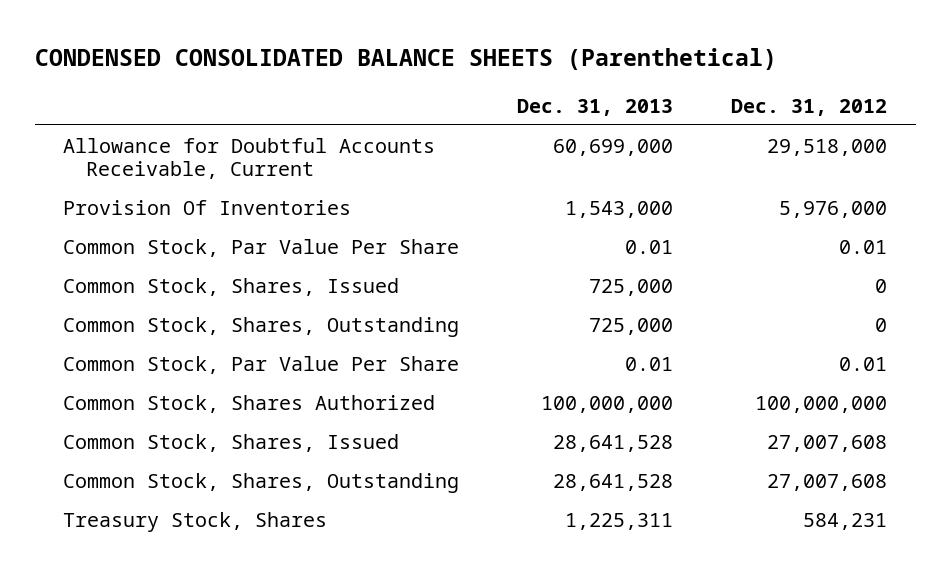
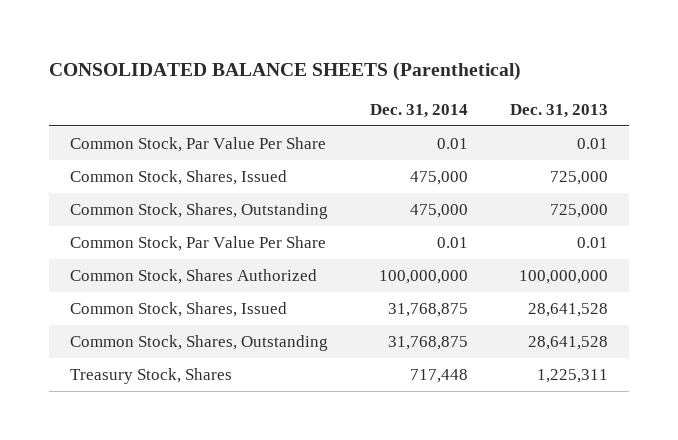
[34,47,777,70] CONDENSED CONSOLIDATED BALANCE SHEETS (Parenthetical) -> [49,61,522,81] CONSOLIDATED BALANCE SHEETS (Parenthetical)
[730,98,887,116] Dec. 31, 2012 -> none
none -> [370,103,469,118] Dec. 31, 2014
[63,137,436,180] Allowance for Doubtful Accounts Receivable, Current -> none
[63,199,352,215] Provision Of Inventories -> none

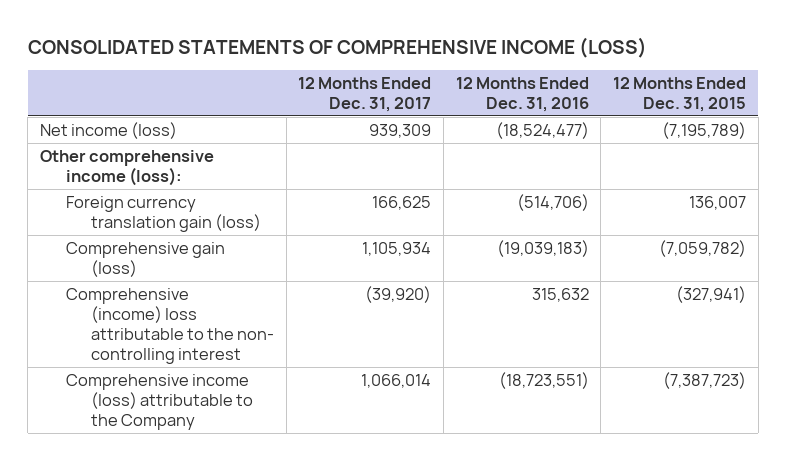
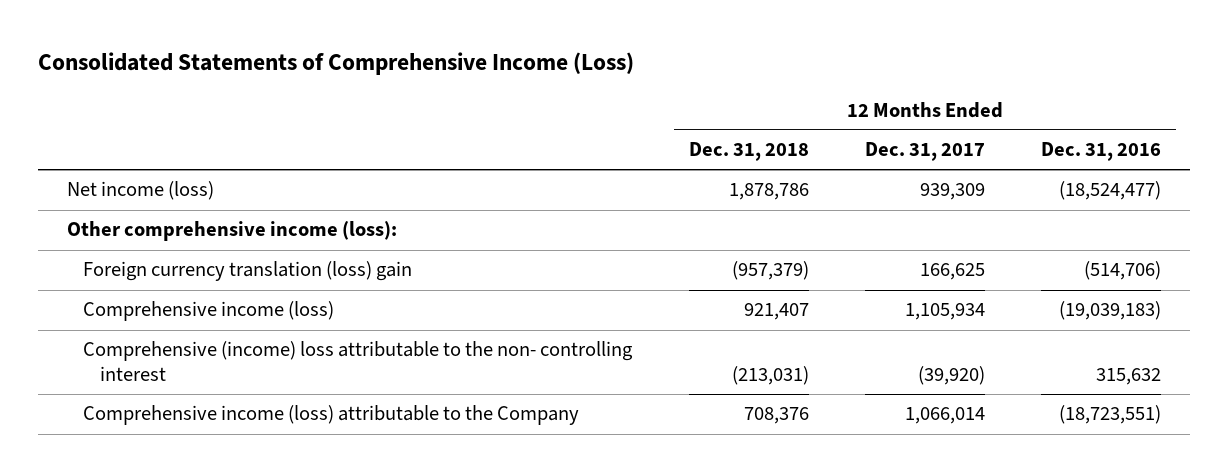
[27,36,647,58] CONSOLIDATED STATEMENTS OF COMPREHENSIVE INCOME (LOSS) -> [38,52,635,76] Consolidated Statements of Comprehensive Income (Loss)
[612,76,746,112] 12 Months Ended Dec. 31, 2015 -> none
none -> [688,142,809,162] Dec. 31, 2018
[65,195,261,232] Foreign currency translation gain (loss) -> [83,261,413,282] Foreign currency translation (loss) gain
[65,241,225,277] Comprehensive gain (loss) -> [83,301,335,322] Comprehensive income (loss)

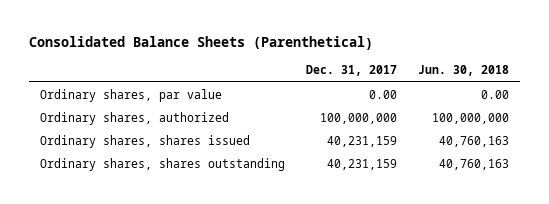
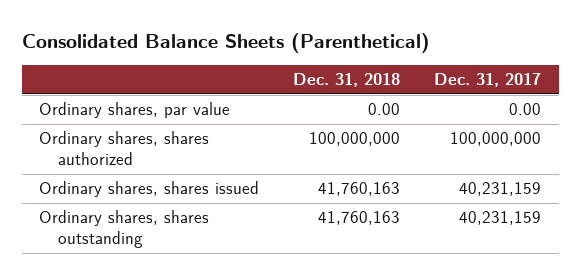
[418,65,510,77] Jun. 30, 2018 -> none
none -> [293,73,401,88] Dec. 31, 2018
[39,111,229,125] Ordinary shares, authorized -> [39,131,210,166] Ordinary shares, shares authorized

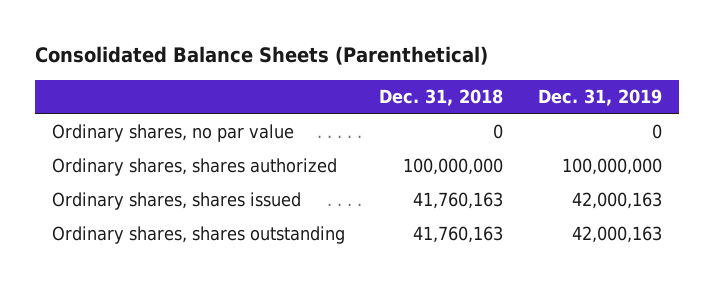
[434,73,542,88] Dec. 31, 2017 -> none
none -> [537,89,662,107] Dec. 31, 2019
[39,102,231,119] Ordinary shares, par value -> [52,124,295,143] Ordinary shares, no par value
[368,103,401,116] 0.00 -> [493,124,504,140] 0

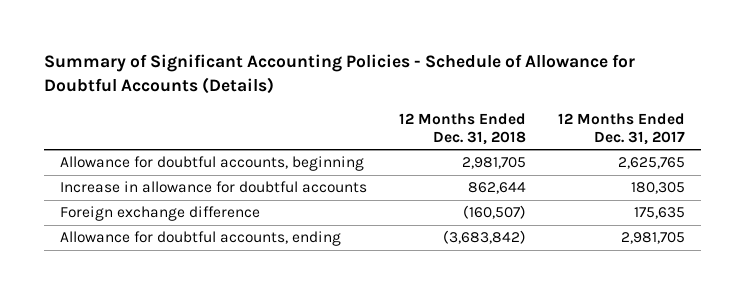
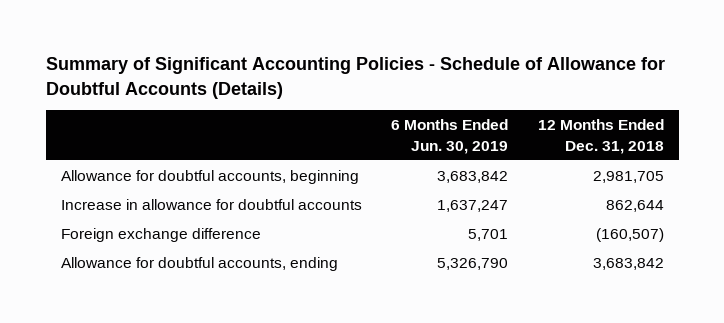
[557,112,685,145] 12 Months Ended Dec. 31, 2017 -> none
none -> [391,119,509,154] 6 Months Ended Jun. 30, 2019
[442,230,526,245] (3,683,842) -> [592,258,664,271] 3,683,842

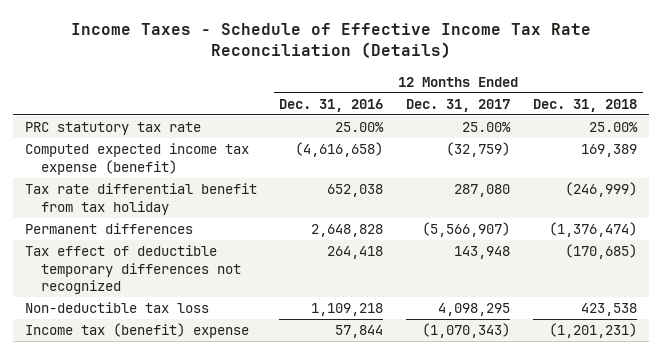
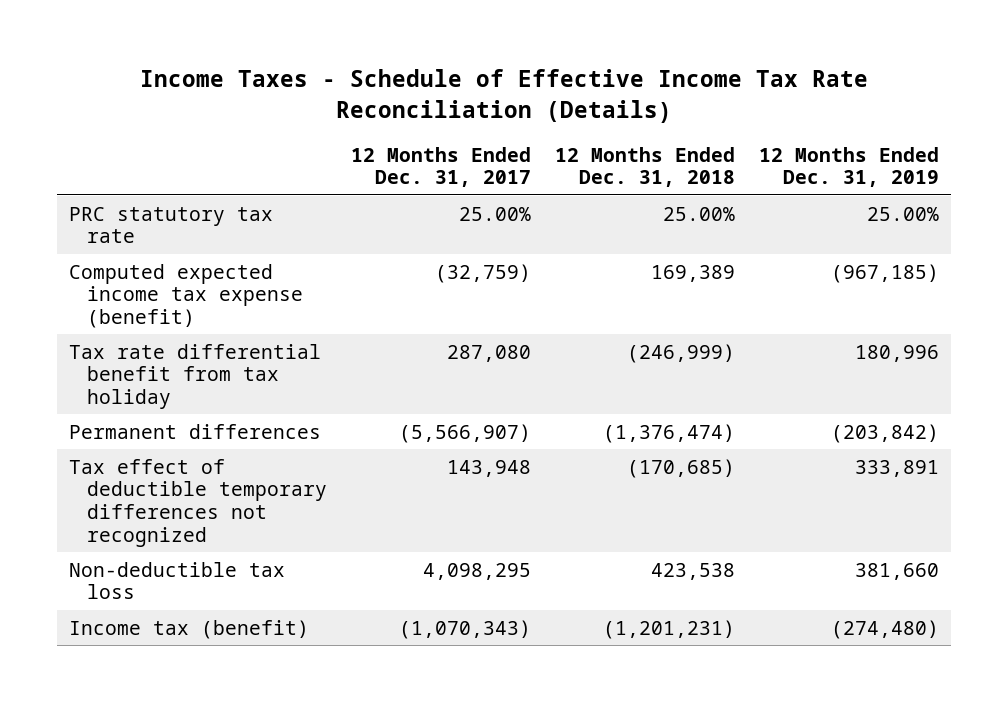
[279,98,384,112] Dec. 31, 2016 -> none
none -> [758,146,939,188] 12 Months Ended Dec. 31, 2019
[24,323,249,339] Income tax (benefit) expense -> [68,619,309,639] Income tax (benefit)

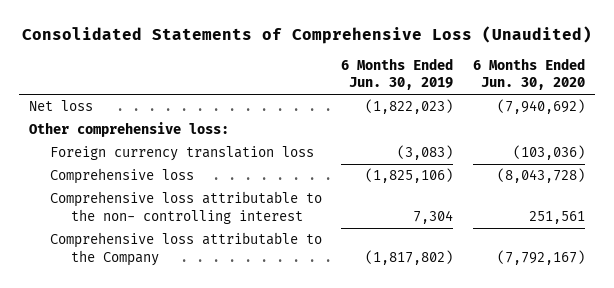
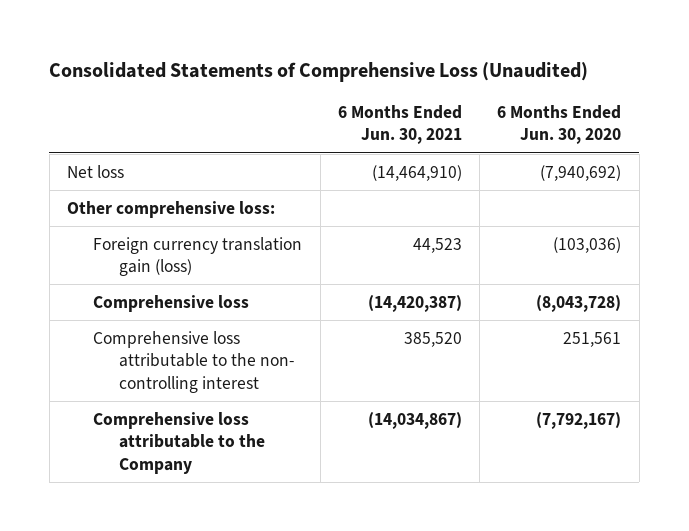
[341,57,454,91] 6 Months Ended Jun. 30, 2019 -> none
none -> [337,104,462,145] 6 Months Ended Jun. 30, 2021
[49,146,314,162] Foreign currency translation loss -> [93,236,303,277] Foreign currency translation gain (loss)

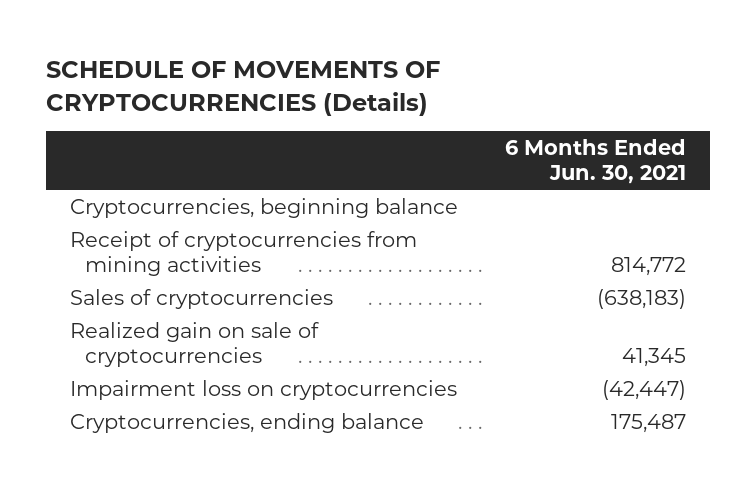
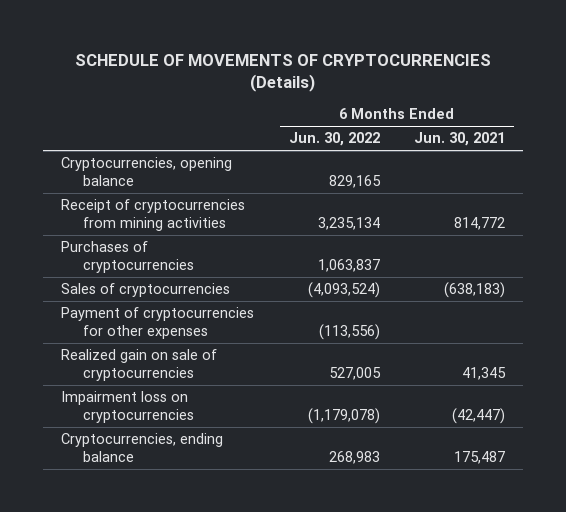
none -> [288,132,380,147] Jun. 30, 2022
[69,197,458,218] Cryptocurrencies, beginning balance -> [60,157,232,187] Cryptocurrencies, opening balance
none -> [60,241,195,274] Purchases of cryptocurrencies
none -> [60,307,254,340] Payment of cryptocurrencies for other expenses

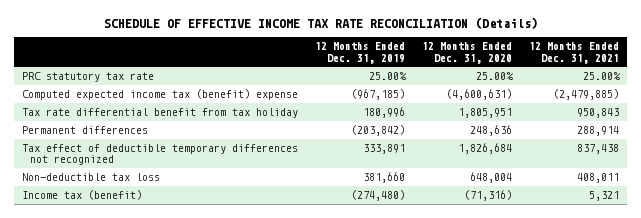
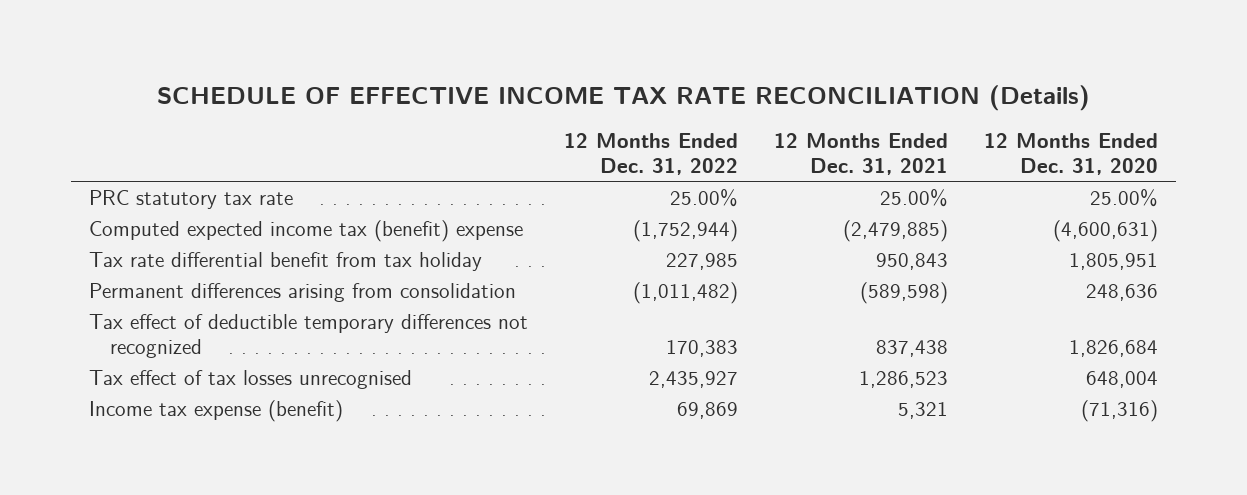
[315,42,406,64] 12 Months Ended Dec. 31, 2019 -> none
none -> [564,133,739,176] 12 Months Ended Dec. 31, 2022
[22,126,149,135] Permanent differences -> [89,282,517,302] Permanent differences arising from consolidation
[576,126,619,137] 288,914 -> [860,281,949,304] (589,598)
[22,173,161,182] Non-deductible tax loss -> none
none -> [89,369,413,389] Tax effect of tax losses unrecognised
[22,190,143,201] Income tax (benefit) -> [89,399,344,422] Income tax expense (benefit)

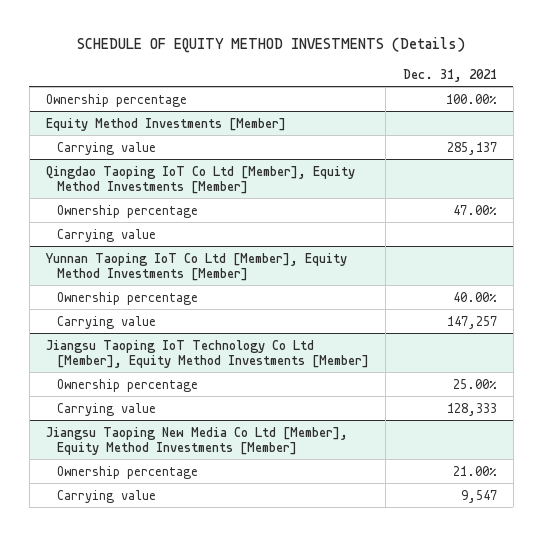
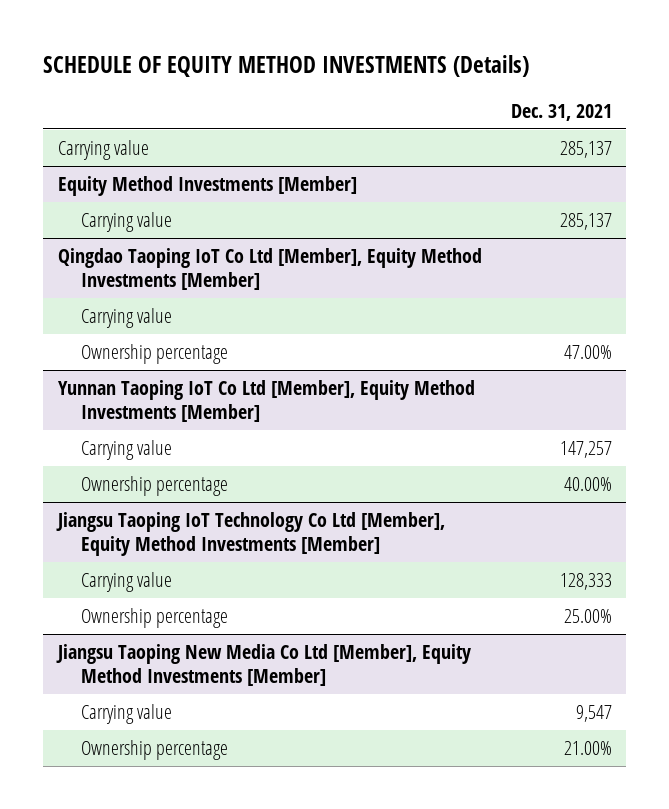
[46,93,188,107] Ownership percentage -> none
none -> [57,139,149,160] Carrying value
[57,204,199,218] Ownership percentage -> [80,343,228,364] Ownership percentage
[57,291,199,305] Ownership percentage -> [80,475,228,496] Ownership percentage
[57,378,199,392] Ownership percentage -> [80,607,228,628] Ownership percentage
[57,465,199,479] Ownership percentage -> [80,739,228,760] Ownership percentage

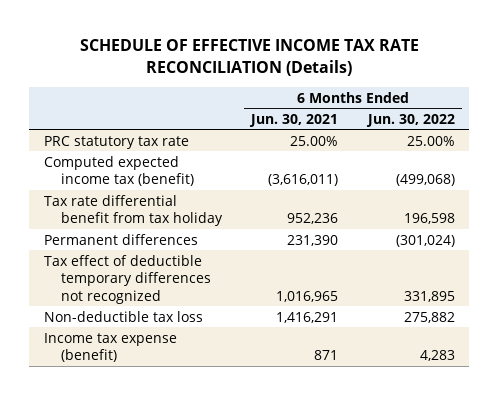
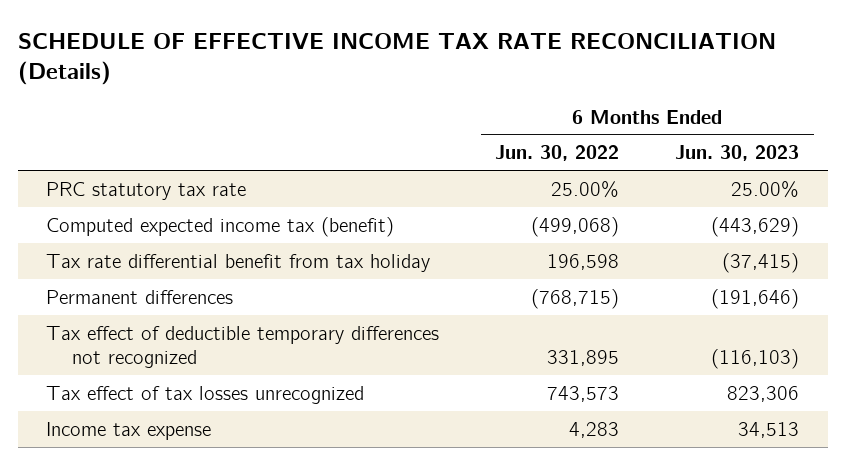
[249,113,339,127] Jun. 30, 2021 -> none
none -> [675,145,800,162] Jun. 30, 2023
[395,234,455,247] (301,024) -> [531,288,620,309] (768,715)
[43,310,203,322] Non-deductible tax loss -> none
none -> [46,385,365,404] Tax effect of tax losses unrecognized
[43,332,177,363] Income tax expense (benefit) -> [46,421,212,440] Income tax expense

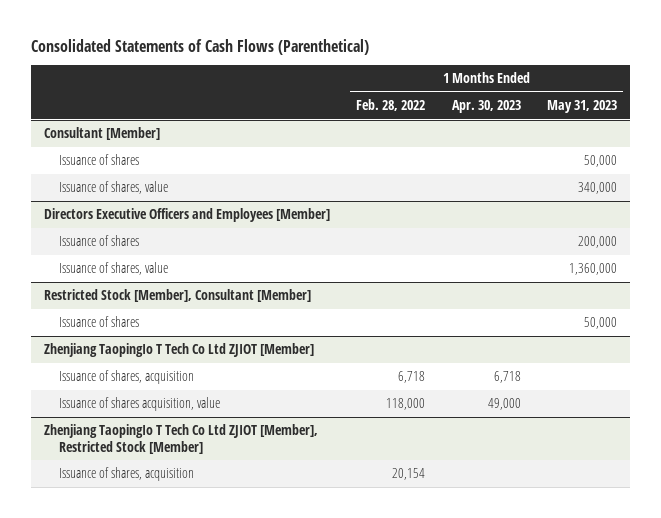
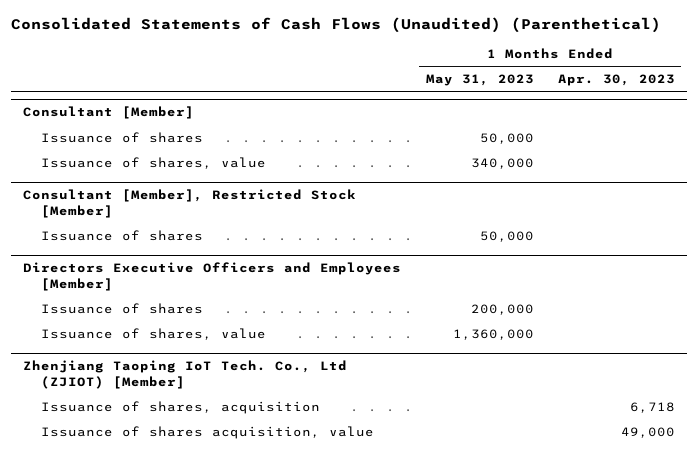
[30,38,369,55] Consolidated Statements of Cash Flows (Parenthetical) -> [10,17,661,34] Consolidated Statements of Cash Flows (Unaudited) (Parenthetical)
[356,99,426,112] Feb. 28, 2022 -> none
none -> [23,189,357,218] Consultant [Member], Restricted Stock [Member]
none -> [40,229,203,241] Issuance of shares
[43,289,311,303] Restricted Stock [Member], Consultant [Member] -> none
[59,316,140,328] Issuance of shares -> none
[43,343,314,358] Zhenjiang TaopingIo T Tech Co Ltd ZJIOT [Member] -> [23,360,348,389] Zhenjiang Taoping IoT Tech. Co., Ltd (ZJIOT) [Member]
[43,424,318,454] Zhenjiang TaopingIo T Tech Co Ltd ZJIOT [Member], Restricted Stock [Member] -> none
[59,467,195,482] Issuance of shares, acquisition -> none

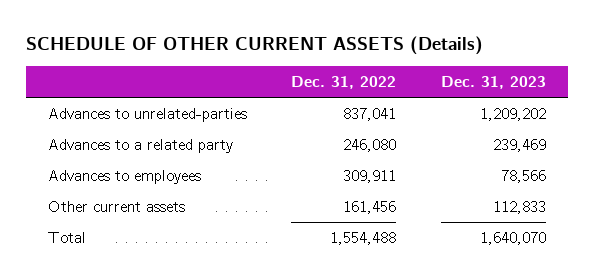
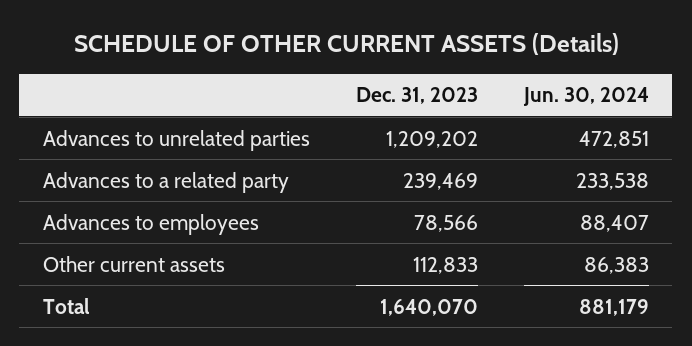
[291,75,397,89] Dec. 31, 2022 -> none
none -> [523,87,650,107] Jun. 30, 2024
[47,107,247,122] Advances to unrelated-parties -> [42,129,310,151] Advances to unrelated parties

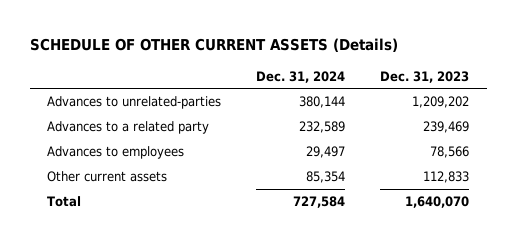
[523,87,650,107] Jun. 30, 2024 -> none
none -> [256,70,346,83] Dec. 31, 2024
[42,129,310,151] Advances to unrelated parties -> [47,96,222,110] Advances to unrelated-parties

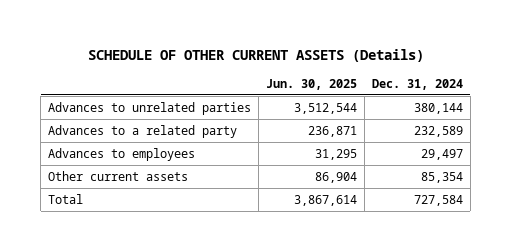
[380,70,470,83] Dec. 31, 2023 -> none
none -> [266,78,358,90] Jun. 30, 2025
[47,96,222,110] Advances to unrelated-parties -> [48,101,252,115] Advances to unrelated parties

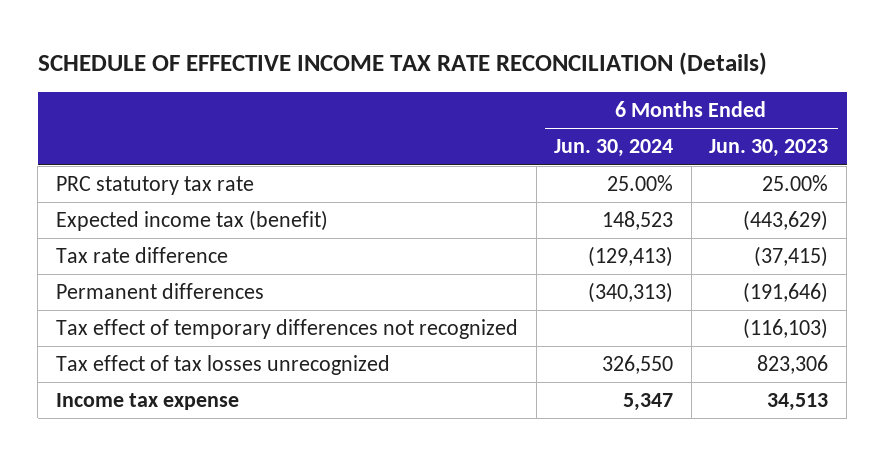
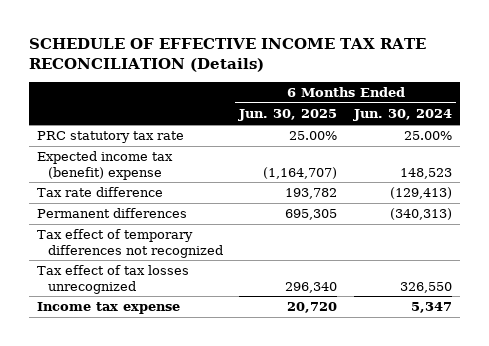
[709,139,829,158] Jun. 30, 2023 -> none
none -> [238,109,338,122] Jun. 30, 2025
[55,210,328,232] Expected income tax (benefit) -> [37,151,174,180] Expected income tax (benefit) expense

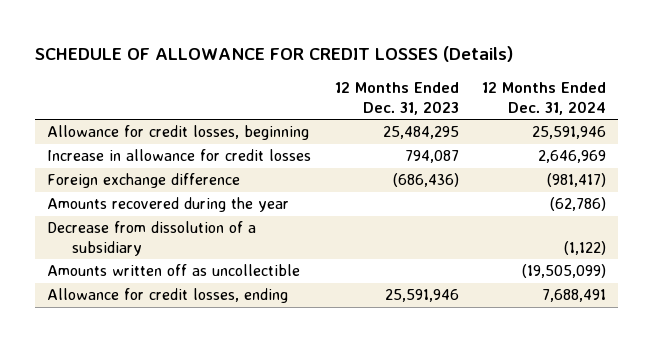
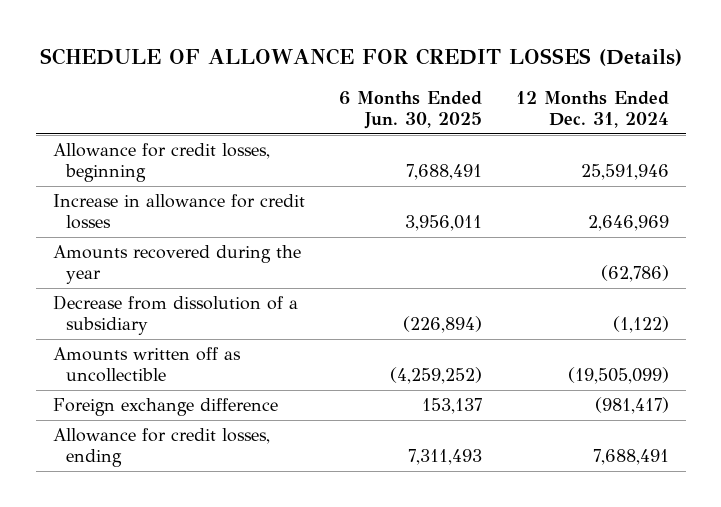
[334,82,459,115] 12 Months Ended Dec. 31, 2023 -> none
none -> [338,90,482,129] 6 Months Ended Jun. 30, 2025
[46,173,240,189] Foreign exchange difference -> [52,398,278,417] Foreign exchange difference

